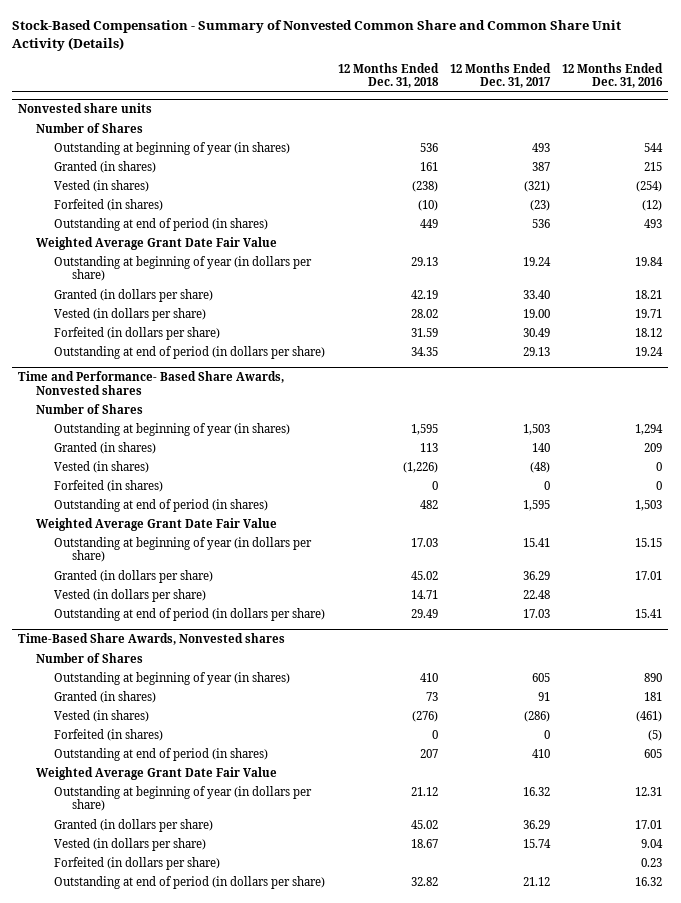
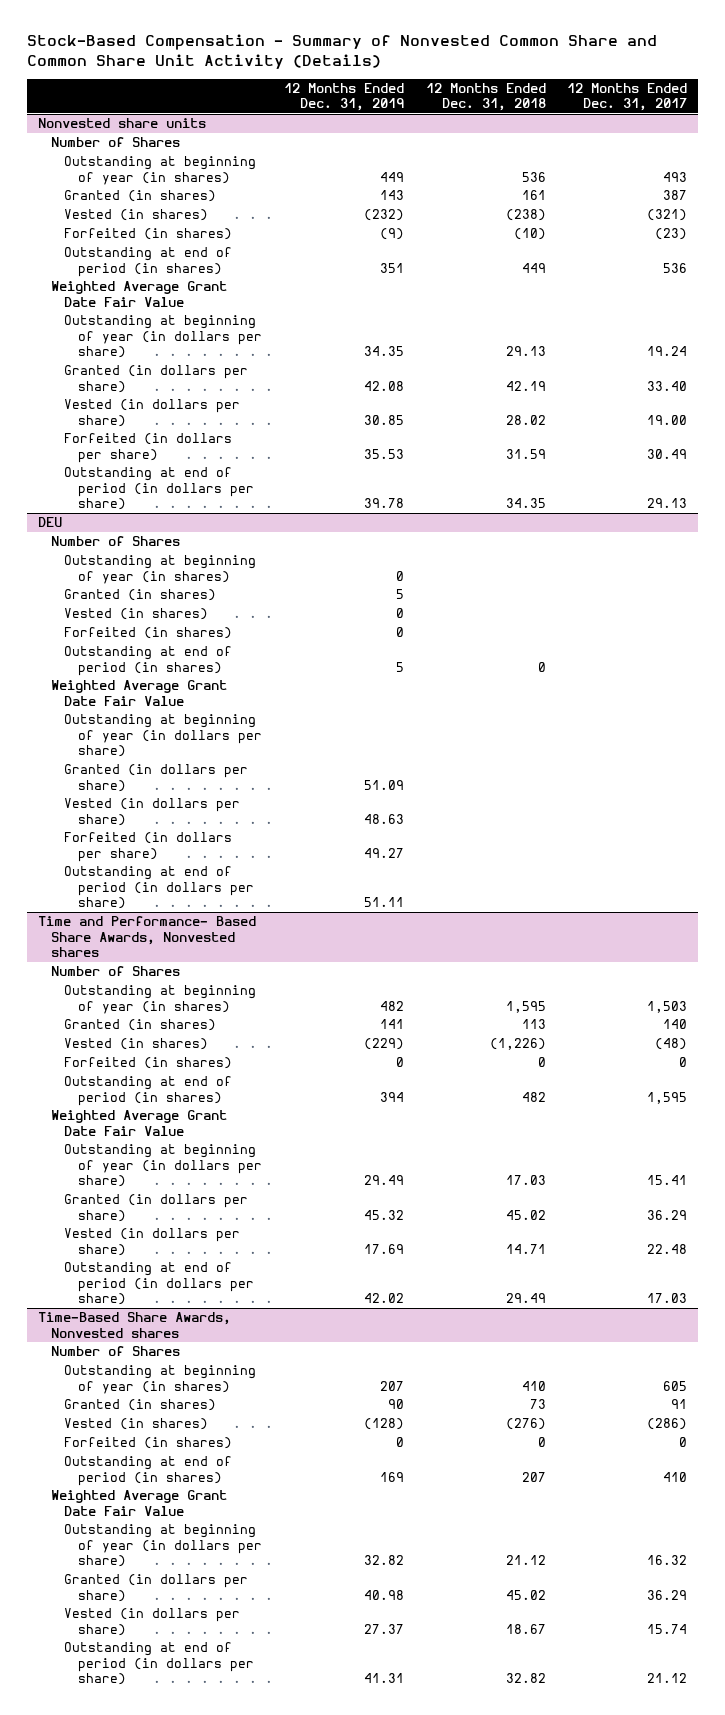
[562,63,664,89] 12 Months Ended Dec. 31, 2016 -> none
none -> [283,82,404,112] 12 Months Ended Dec. 31, 2019
none -> [37,517,62,528] DEU
none -> [51,536,181,547] Number of Shares
none -> [64,555,257,584] Outstanding at beginning of year (in shares)
none -> [64,589,217,602] Granted (in shares)
none -> [64,608,209,621] Vested (in shares)
none -> [64,627,233,640] Forfeited (in shares)
none -> [64,646,233,676] Outstanding at end of period (in shares)
none -> [51,680,228,706] Weighted Average Grant Date Fair Value
none -> [64,714,262,757] Outstanding at beginning of year (in dollars per share)
none -> [64,764,249,792] Granted (in dollars per share)
none -> [64,798,241,826] Vested (in dollars per share)
none -> [64,832,233,862] Forfeited (in dollars per share)
none -> [64,866,254,909] Outstanding at end of period (in dollars per share)
[54,856,221,870] Forfeited (in dollars per share) -> none

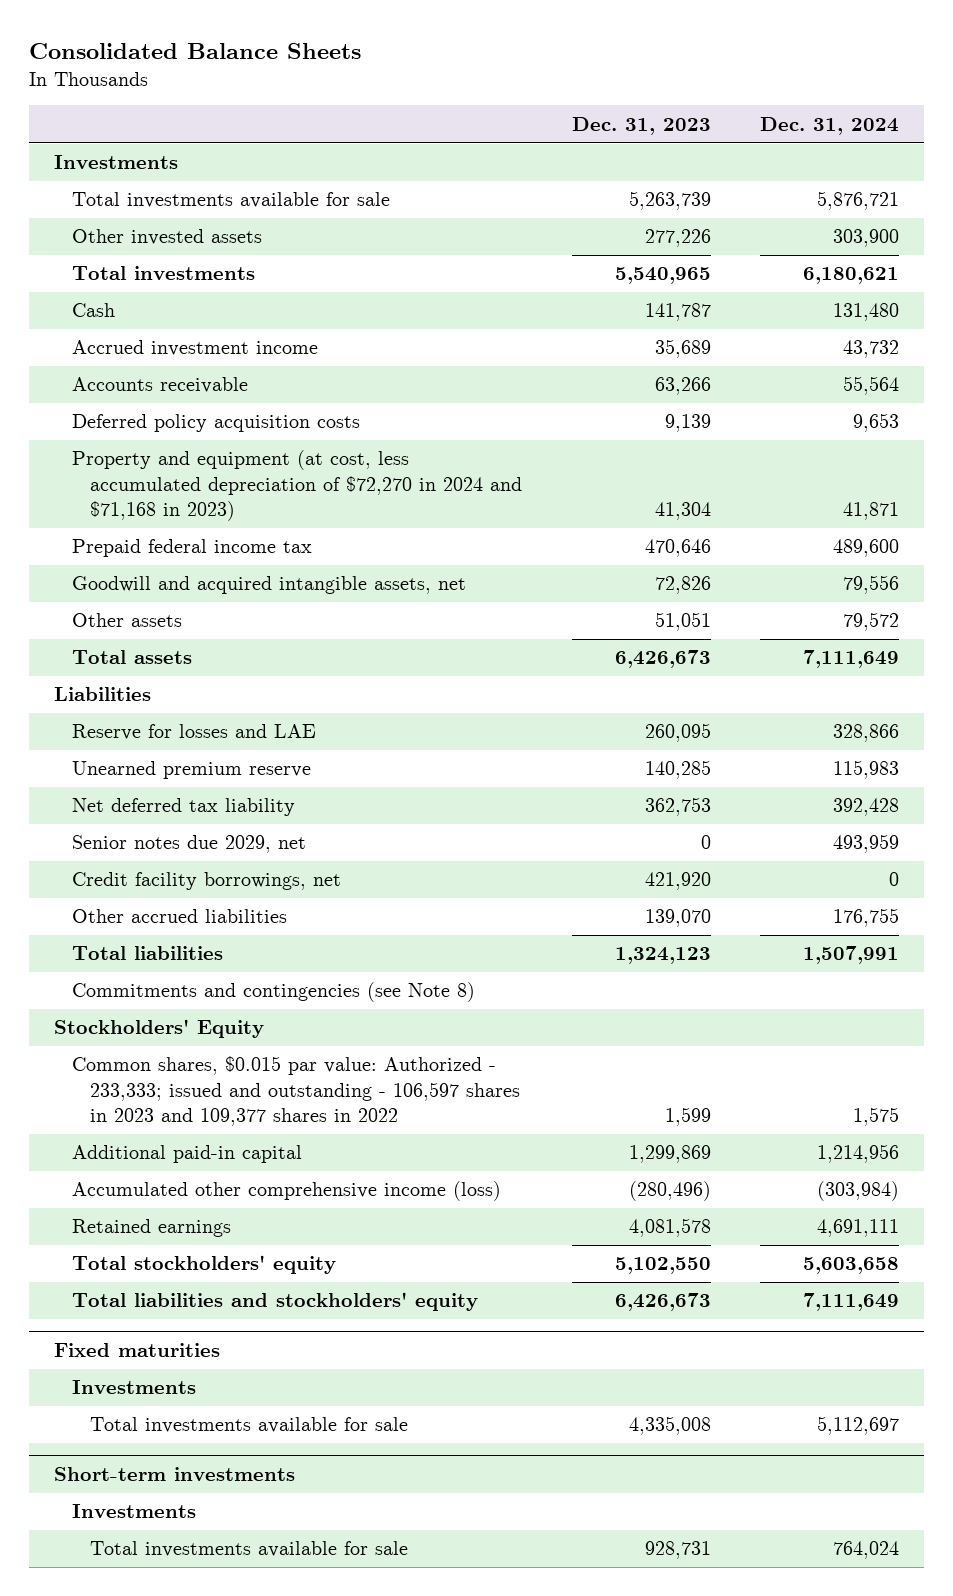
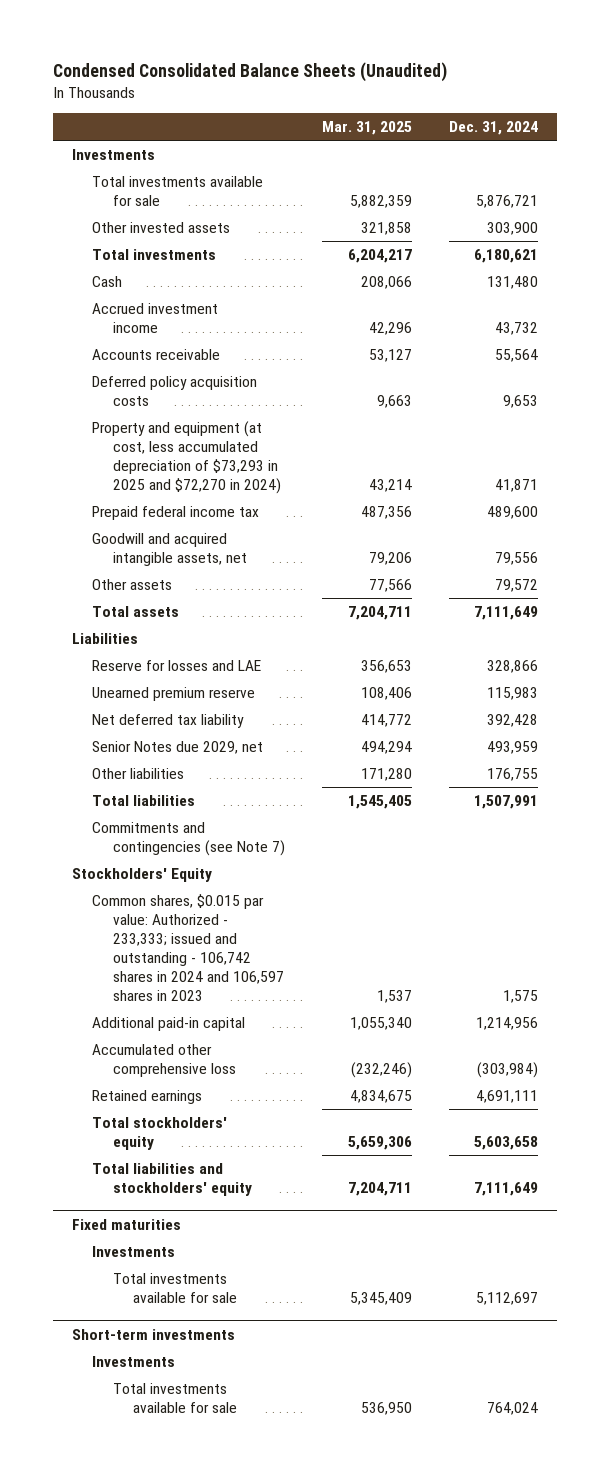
[28,43,361,60] Consolidated Balance Sheets -> [53,61,448,82] Condensed Consolidated Balance Sheets (Unaudited)
[571,116,711,135] Dec. 31, 2023 -> none
none -> [321,121,412,136] Mar. 31, 2025
[71,450,523,521] Property and equipment (at cost, less accumulated depreciation of $72,270 in 2024 and $71,168 in 2023) -> [92,421,281,494] Property and equipment (at cost, less accumulated depreciation of $73,293 in 2025 and $72,270 in 2024)
[71,872,341,891] Credit facility borrowings, net -> none
[71,835,306,854] Senior notes due 2029, net -> [92,741,264,755] Senior Notes due 2029, net
[71,909,287,924] Other accrued liabilities -> [92,768,185,780] Other liabilities
[71,982,475,1003] Commitments and contingencies (see Note 8) -> [92,822,285,857] Commitments and contingencies (see Note 7)
[71,1056,521,1126] Common shares, $0.015 par value: Authorized - 233,333; issued and outstanding - 106,597 shares in 2023 and 109,377 shares in 2022 -> [92,894,284,1001] Common shares, $0.015 par value: Authorized - 233,333; issued and outstanding - 106,742 shares in 2024 and 106,597 shares in 2023
[71,1181,501,1202] Accumulated other comprehensive income (loss) -> [92,1044,236,1078] Accumulated other comprehensive loss

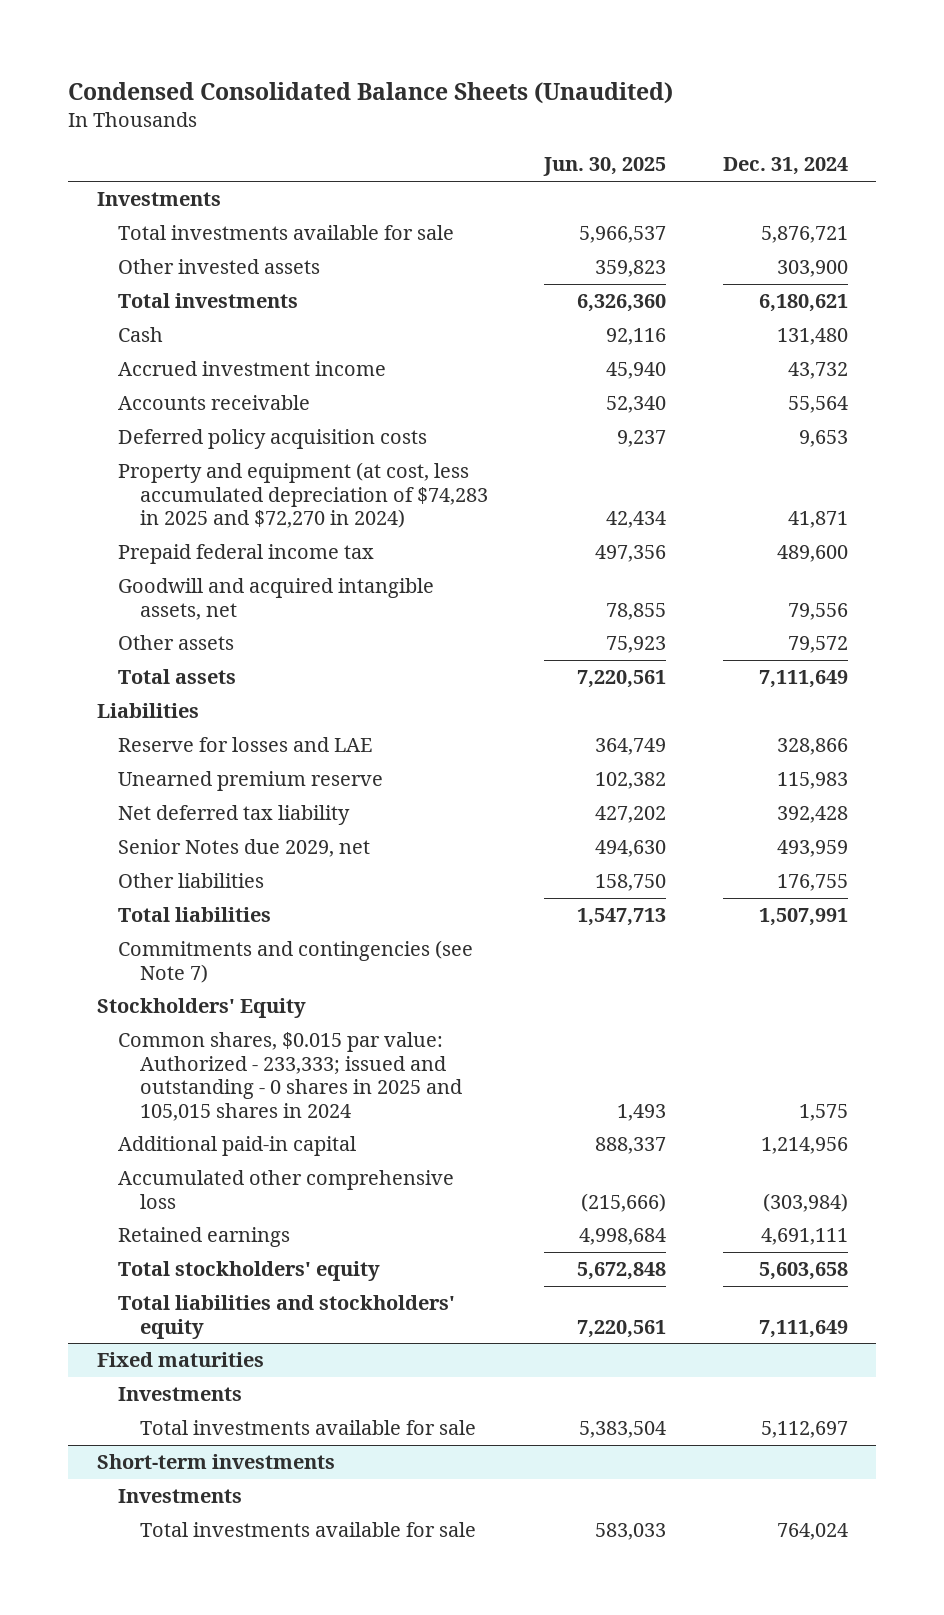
[321,121,412,136] Mar. 31, 2025 -> none
none -> [543,157,667,177] Jun. 30, 2025
[92,421,281,494] Property and equipment (at cost, less accumulated depreciation of $73,293 in 2025 and $72,270 in 2024) -> [118,462,489,529] Property and equipment (at cost, less accumulated depreciation of $74,283 in 2025 and $72,270 in 2024)
[92,894,284,1001] Common shares, $0.015 par value: Authorized - 233,333; issued and outstanding - 106,742 shares in 2024 and 106,597 shares in 2023 -> [118,1032,463,1121] Common shares, $0.015 par value: Authorized - 233,333; issued and outstanding - 0 shares in 2025 and 105,015 shares in 2024

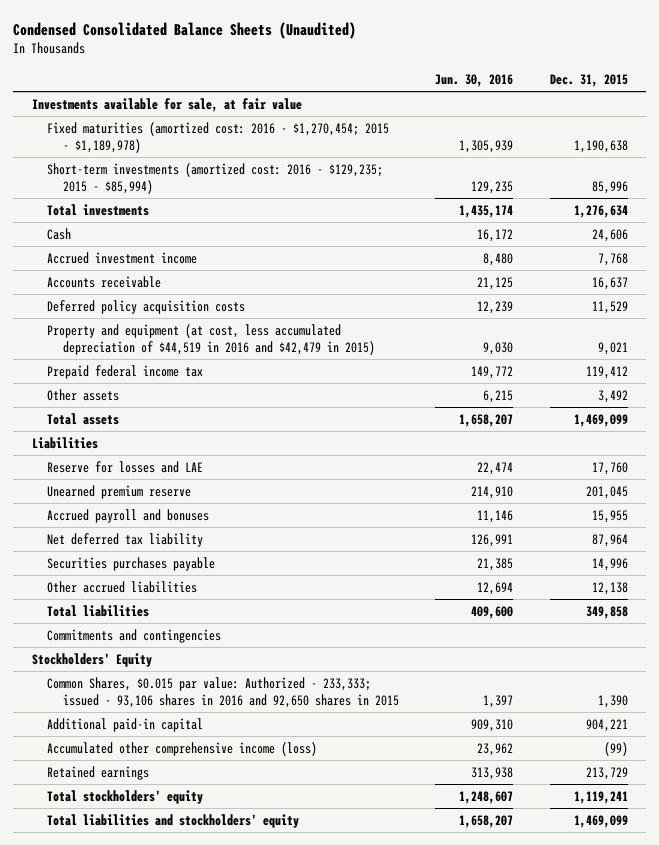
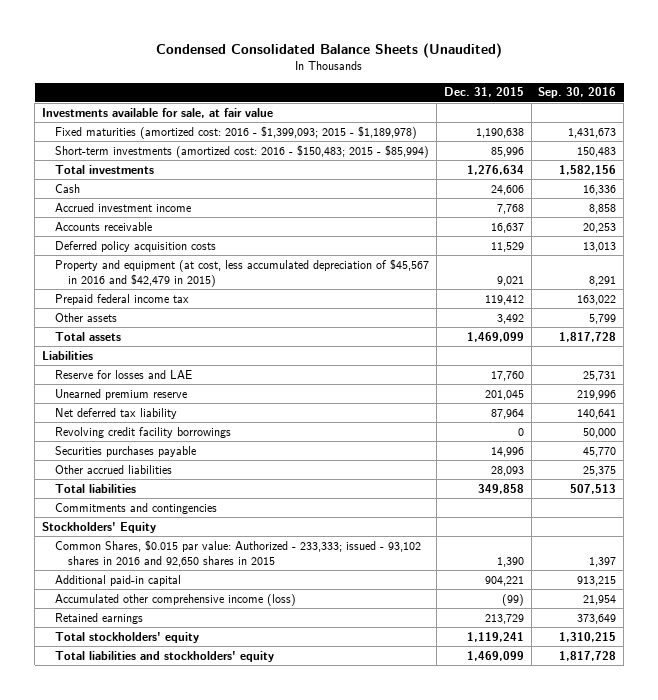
[435,73,514,87] Jun. 30, 2016 -> none
none -> [538,87,617,99] Sep. 30, 2016
[47,121,390,153] Fixed maturities (amortized cost: 2016 - $1,270,454; 2015 - $1,189,978) -> [55,125,418,139] Fixed maturities (amortized cost: 2016 - $1,399,093; 2015 - $1,189,978)
[47,162,384,194] Short-term investments (amortized cost: 2016 - $129,235; 2015 - $85,994) -> [55,144,430,158] Short-term investments (amortized cost: 2016 - $150,483; 2015 - $85,994)
[47,323,375,355] Property and equipment (at cost, less accumulated depreciation of $44,519 in 2016 and $42,479 in 2015) -> [55,258,430,287] Property and equipment (at cost, less accumulated depreciation of $45,567 in 2016 and $42,479 in 2015)
[47,508,210,523] Accrued payroll and bonuses -> none
none -> [55,426,232,438] Revolving credit facility borrowings
[591,581,628,595] 12,138 -> [490,465,524,476] 28,093
[47,676,399,708] Common Shares, $0.015 par value: Authorized - 233,333; issued - 93,106 shares in 2016 and 92,650 shares in 2015 -> [55,539,422,567] Common Shares, $0.015 par value: Authorized - 233,333; issued - 93,102 shares in 2016 and 92,650 shares in 2015

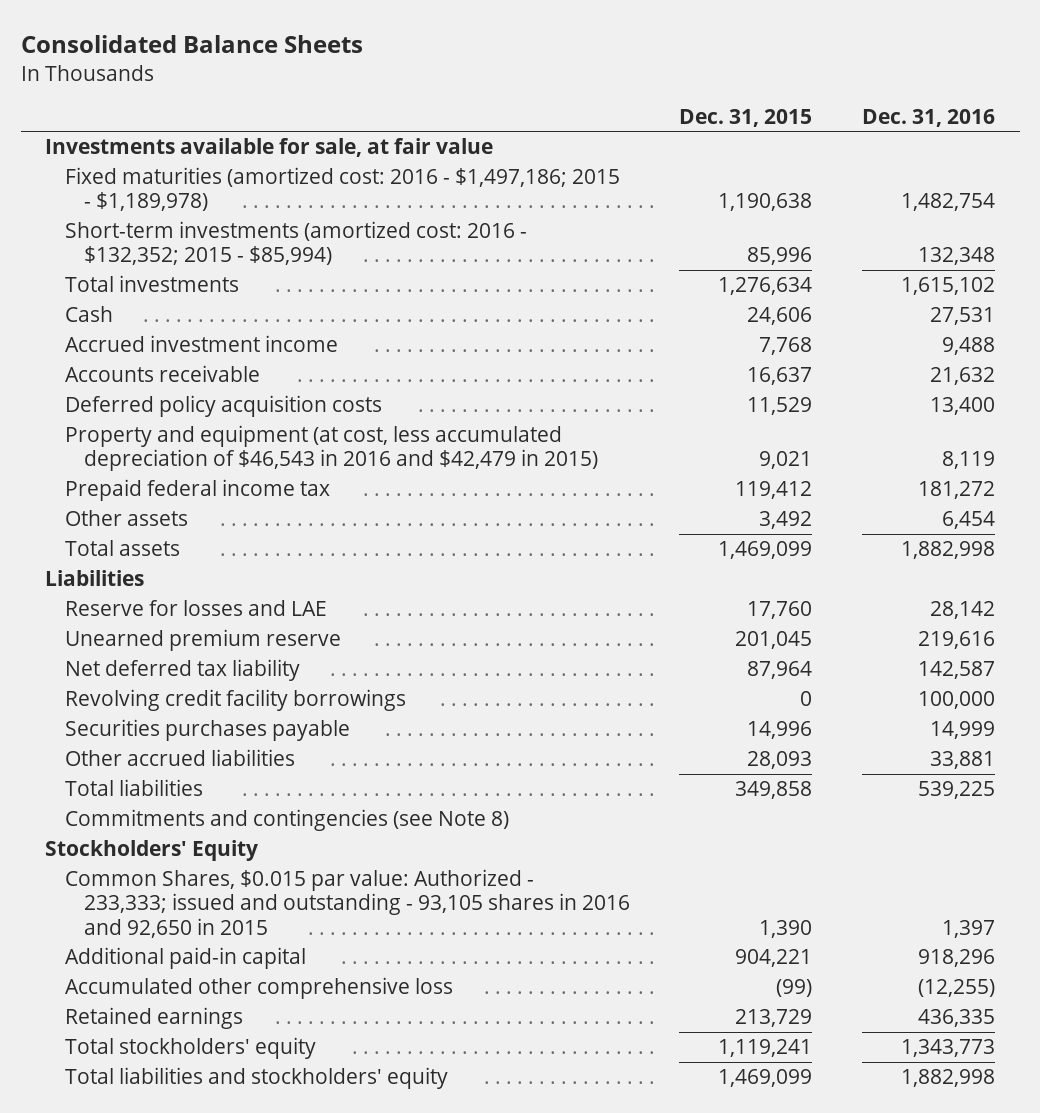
[156,42,503,58] Condensed Consolidated Balance Sheets (Unaudited) -> [20,34,363,53] Consolidated Balance Sheets
[538,87,617,99] Sep. 30, 2016 -> none
none -> [861,108,995,127] Dec. 31, 2016
[55,125,418,139] Fixed maturities (amortized cost: 2016 - $1,399,093; 2015 - $1,189,978) -> [64,167,620,212] Fixed maturities (amortized cost: 2016 - $1,497,186; 2015 - $1,189,978)
[55,144,430,158] Short-term investments (amortized cost: 2016 - $150,483; 2015 - $85,994) -> [64,221,527,266] Short-term investments (amortized cost: 2016 - $132,352; 2015 - $85,994)
[55,258,430,287] Property and equipment (at cost, less accumulated depreciation of $45,567 in 2016 and $42,479 in 2015) -> [64,425,598,472] Property and equipment (at cost, less accumulated depreciation of $46,543 in 2016 and $42,479 in 2015)
[55,502,218,514] Commitments and contingencies -> [64,809,509,832] Commitments and contingencies (see Note 8)
[55,539,422,567] Common Shares, $0.015 par value: Authorized - 233,333; issued - 93,102 shares in 2016 and 92,650 shares in 2015 -> [64,869,630,938] Common Shares, $0.015 par value: Authorized - 233,333; issued and outstanding - 93,105 shares in 2016 and 92,650 in 2015
[55,593,297,606] Accumulated other comprehensive income (loss) -> [64,977,453,1000] Accumulated other comprehensive loss

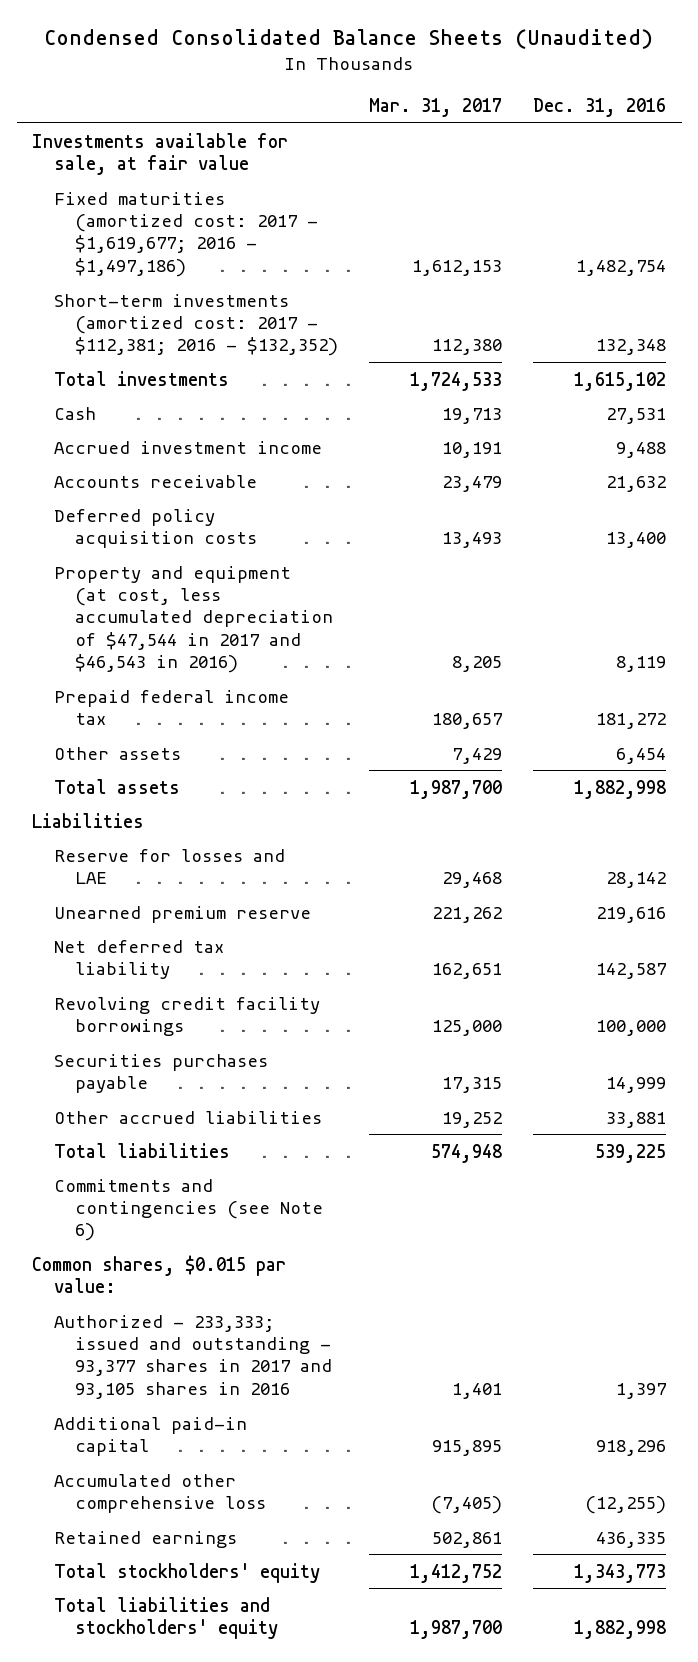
[20,34,363,53] Consolidated Balance Sheets -> [44,29,654,50] Condensed Consolidated Balance Sheets (Unaudited)
[679,108,813,127] Dec. 31, 2015 -> none
none -> [369,97,503,117] Mar. 31, 2017
[64,167,620,212] Fixed maturities (amortized cost: 2016 - $1,497,186; 2015 - $1,189,978) -> [53,191,319,277] Fixed maturities (amortized cost: 2017 - $1,619,677; 2016 - $1,497,186)
[64,221,527,266] Short-term investments (amortized cost: 2016 - $132,352; 2015 - $85,994) -> [53,293,339,357] Short-term investments (amortized cost: 2017 - $112,381; 2016 - $132,352)
[64,425,598,472] Property and equipment (at cost, less accumulated depreciation of $46,543 in 2016 and $42,479 in 2015) -> [53,565,334,674] Property and equipment (at cost, less accumulated depreciation of $47,544 in 2017 and $46,543 in 2016)
[45,840,259,862] Stockholders' Equity -> none
[64,809,509,832] Commitments and contingencies (see Note 8) -> [53,1178,324,1242] Commitments and contingencies (see Note 6)
none -> [32,1254,287,1293] Common shares, $0.015 par value:
[64,869,630,938] Common Shares, $0.015 par value: Authorized - 233,333; issued and outstanding - 93,105 shares in 2016 and 92,650 in 2015 -> [53,1314,333,1399] Authorized - 233,333; issued and outstanding - 93,377 shares in 2017 and 93,105 shares in 2016

